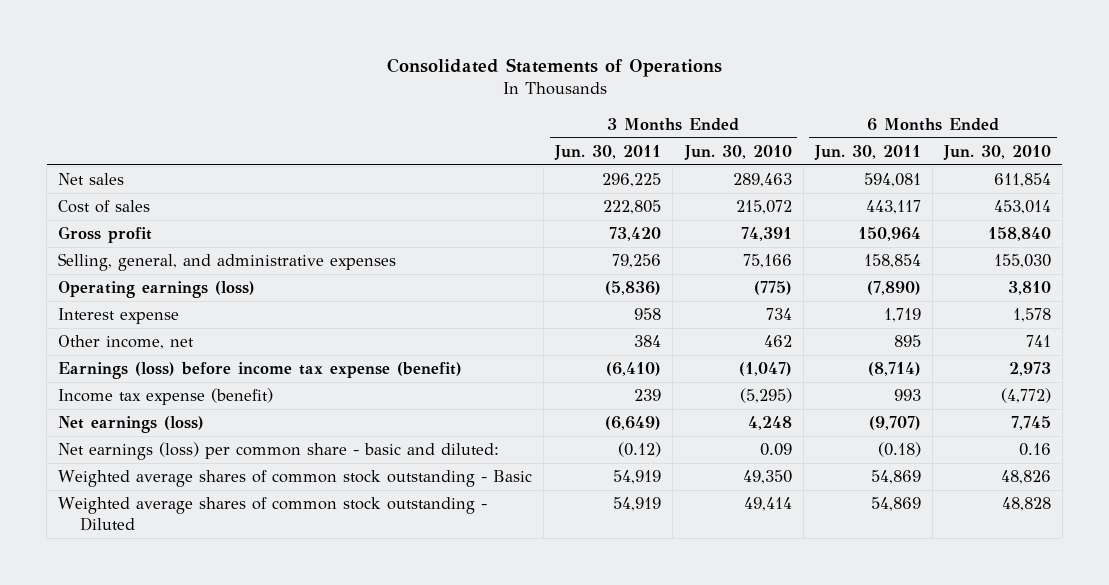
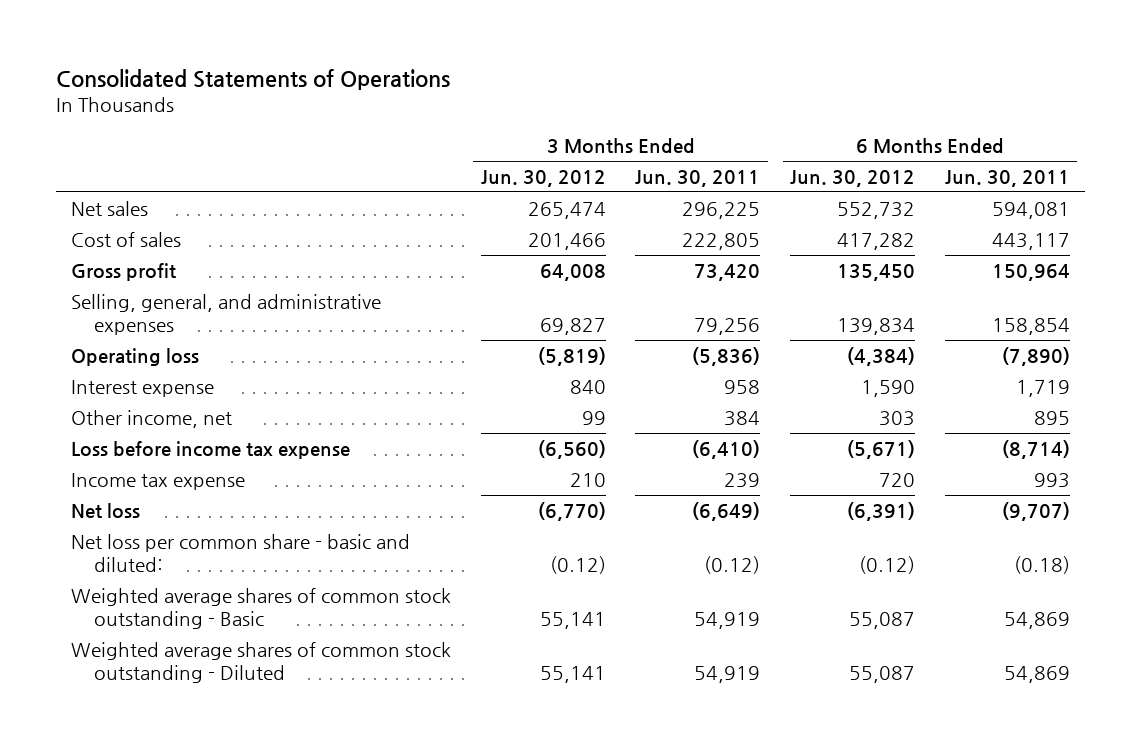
[683,144,792,160] Jun. 30, 2010 -> none
[942,144,1051,160] Jun. 30, 2010 -> none
none -> [480,170,606,188] Jun. 30, 2012
none -> [790,170,916,188] Jun. 30, 2012
[58,281,256,299] Operating earnings (loss) -> [71,348,200,367] Operating loss
[58,362,463,380] Earnings (loss) before income tax expense (benefit) -> [71,441,351,460] Loss before income tax expense
[58,388,274,406] Income tax expense (benefit) -> [71,473,246,491] Income tax expense
[58,416,205,434] Net earnings (loss) -> [71,503,141,519] Net loss
[58,442,500,461] Net earnings (loss) per common share - basic and diluted: -> [71,534,411,573] Net loss per common share - basic and diluted:

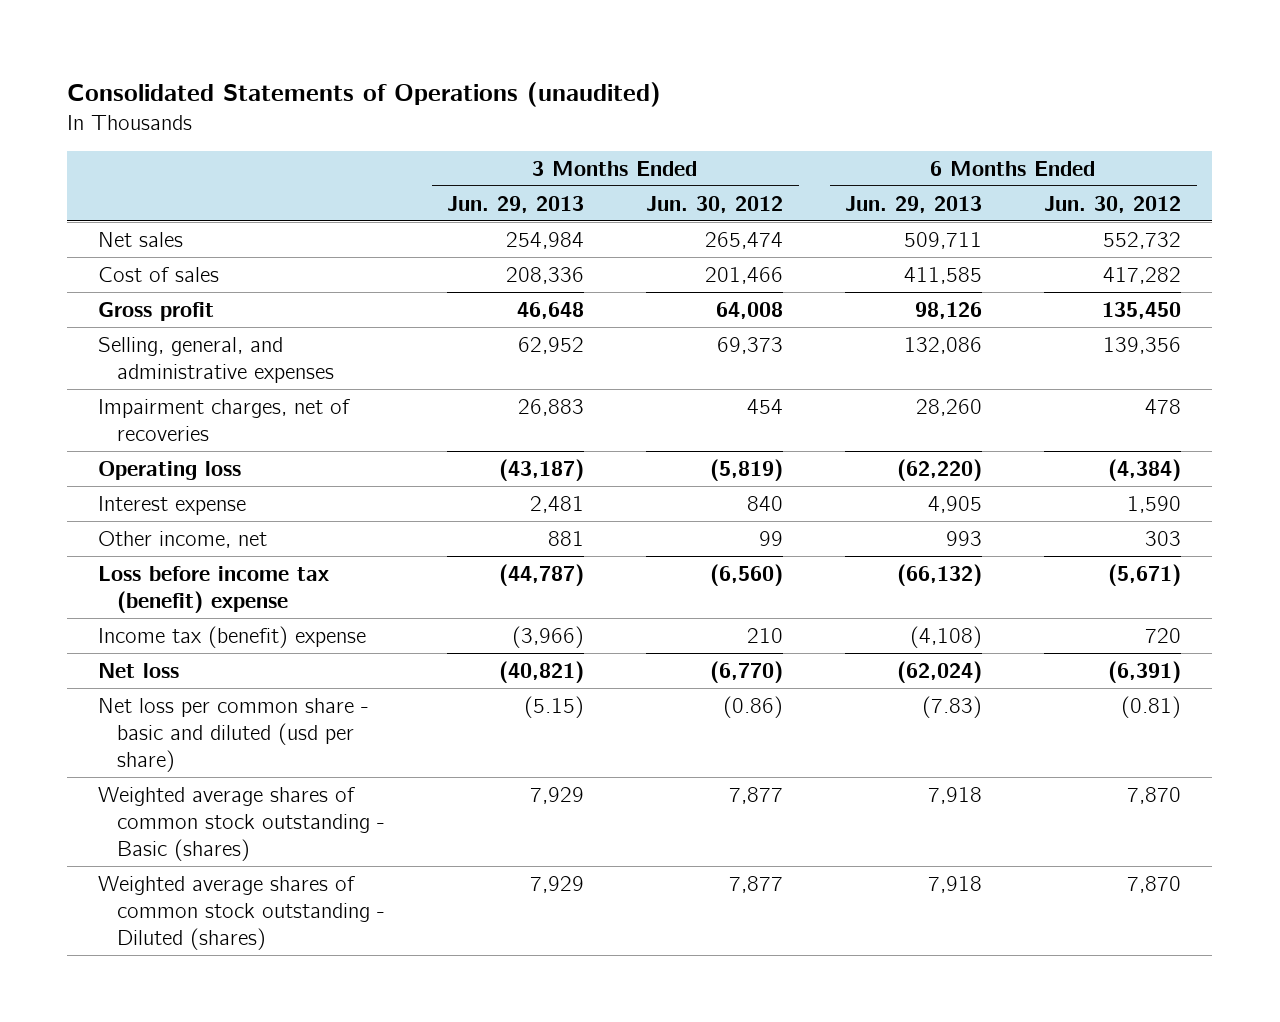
[56,68,451,90] Consolidated Statements of Operations -> [67,81,662,107] Consolidated Statements of Operations (unaudited)
[635,170,761,188] Jun. 30, 2011 -> none
[944,170,1070,188] Jun. 30, 2011 -> none
none -> [447,195,585,213] Jun. 29, 2013
none -> [845,195,983,213] Jun. 29, 2013
[539,318,606,336] 69,827 -> [717,336,784,354] 69,373
[837,318,916,336] 139,834 -> [1103,336,1182,354] 139,356
none -> [98,398,351,441] Impairment charges, net of recoveries
[71,441,351,460] Loss before income tax expense -> [98,565,330,613] Loss before income tax (benefit) expense
[71,473,246,491] Income tax expense -> [98,625,367,648] Income tax (benefit) expense
[71,534,411,573] Net loss per common share - basic and diluted: -> [98,697,370,772] Net loss per common share - basic and diluted (usd per share)
[549,556,606,575] (0.12) -> [723,695,784,718] (0.86)
[859,556,916,575] (0.12) -> [1121,695,1182,718] (0.81)
[71,588,452,630] Weighted average shares of common stock outstanding - Basic -> [98,786,385,861] Weighted average shares of common stock outstanding - Basic (shares)
[539,612,606,630] 55,141 -> [729,786,784,804] 7,877
[849,612,916,630] 55,087 -> [1127,786,1182,804] 7,870
[71,642,452,684] Weighted average shares of common stock outstanding - Diluted -> [98,875,385,950] Weighted average shares of common stock outstanding - Diluted (shares)
[539,666,606,684] 55,141 -> [729,875,784,893] 7,877
[849,666,916,684] 55,087 -> [1127,875,1182,893] 7,870

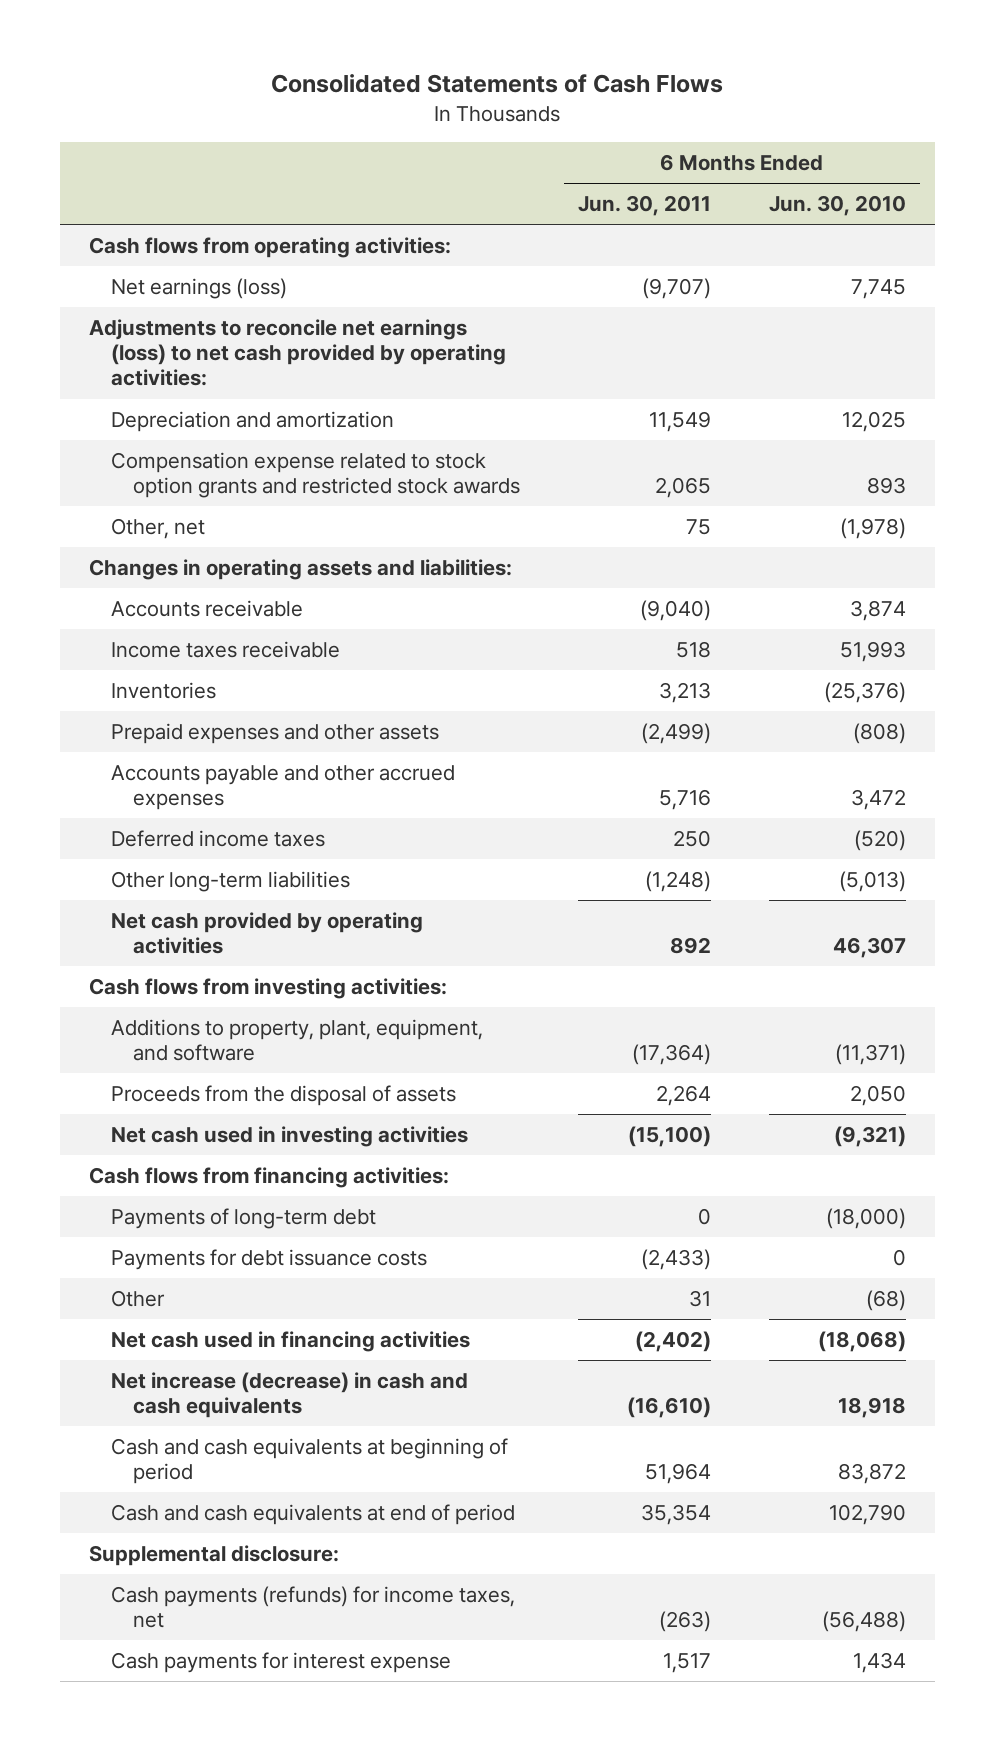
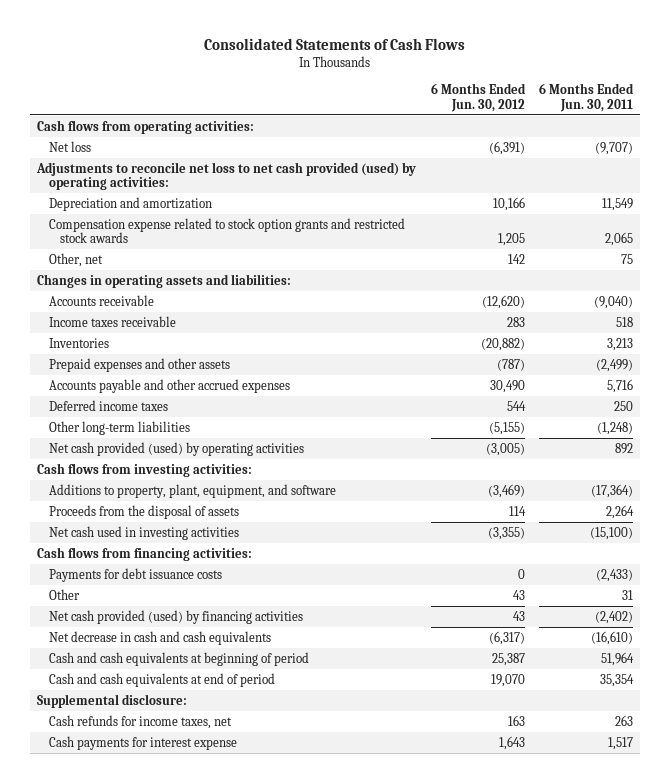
[768,195,906,217] Jun. 30, 2010 -> none
none -> [430,82,526,112] 6 Months Ended Jun. 30, 2012
[110,278,287,300] Net earnings (loss) -> [48,140,91,152] Net loss
[88,319,506,387] Adjustments to reconcile net earnings (loss) to net cash provided by operating activities: -> [36,161,417,191] Adjustments to reconcile net loss to net cash provided (used) by operating activities:
[110,912,423,955] Net cash provided by operating activities -> [48,441,304,456] Net cash provided (used) by operating activities
[110,1208,376,1230] Payments of long-term debt -> none
[110,1331,470,1353] Net cash used in financing activities -> [48,609,303,624] Net cash provided (used) by financing activities
[110,1372,468,1419] Net increase (decrease) in cash and cash equivalents -> [48,630,271,645] Net decrease in cash and cash equivalents
[110,1586,515,1629] Cash payments (refunds) for income taxes, net -> [48,714,232,729] Cash refunds for income taxes, net
[658,1611,711,1633] (263) -> [614,714,633,726] 263

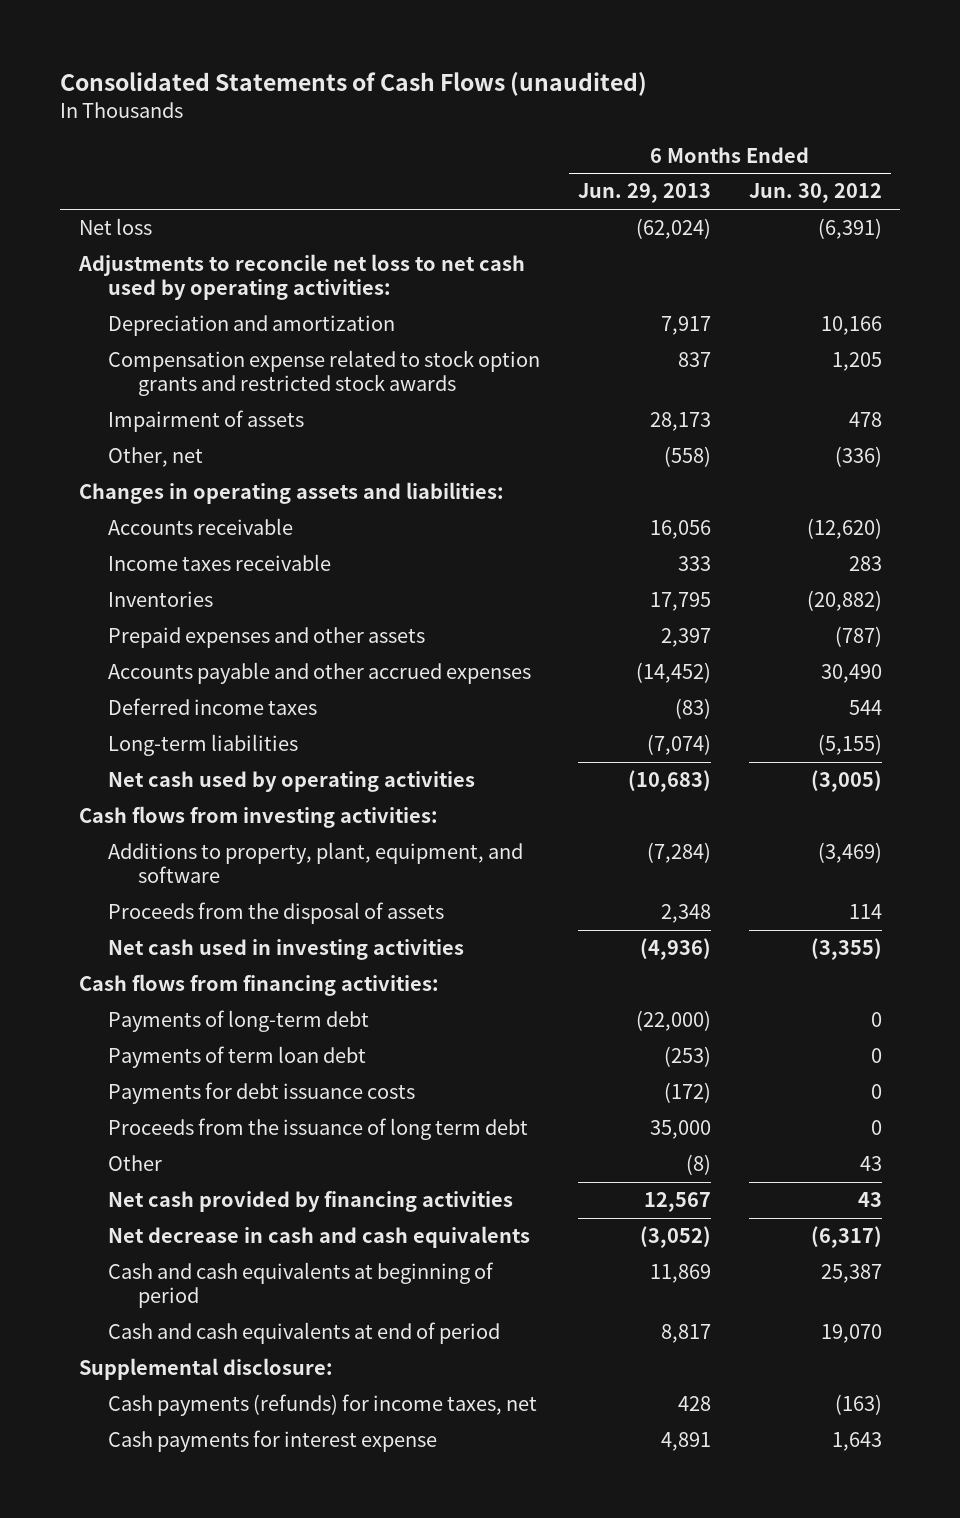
[204,37,466,50] Consolidated Statements of Cash Flows -> [59,71,647,96] Consolidated Statements of Cash Flows (unaudited)
[538,82,634,112] 6 Months Ended Jun. 30, 2011 -> none
none -> [577,183,711,204] Jun. 29, 2013
[37,119,255,134] Cash flows from operating activities: -> none
[36,161,417,191] Adjustments to reconcile net loss to net cash provided (used) by operating activities: -> [77,254,525,301] Adjustments to reconcile net loss to net cash used by operating activities:
none -> [108,410,305,433] Impairment of assets
[507,253,525,264] 142 -> [834,446,882,468] (336)
[48,420,190,435] Other long-term liabilities -> [108,734,299,757] Long-term liabilities
[48,441,304,456] Net cash provided (used) by operating activities -> [108,771,476,793] Net cash used by operating activities
none -> [108,1010,370,1033] Payments of long-term debt
none -> [108,1046,367,1069] Payments of term loan debt
none -> [108,1118,529,1141] Proceeds from the issuance of long term debt
[48,609,303,624] Net cash provided (used) by financing activities -> [108,1191,514,1213] Net cash provided by financing activities
[48,714,232,729] Cash refunds for income taxes, net -> [108,1394,538,1417] Cash payments (refunds) for income taxes, net
[507,714,525,726] 163 -> [834,1394,882,1416] (163)

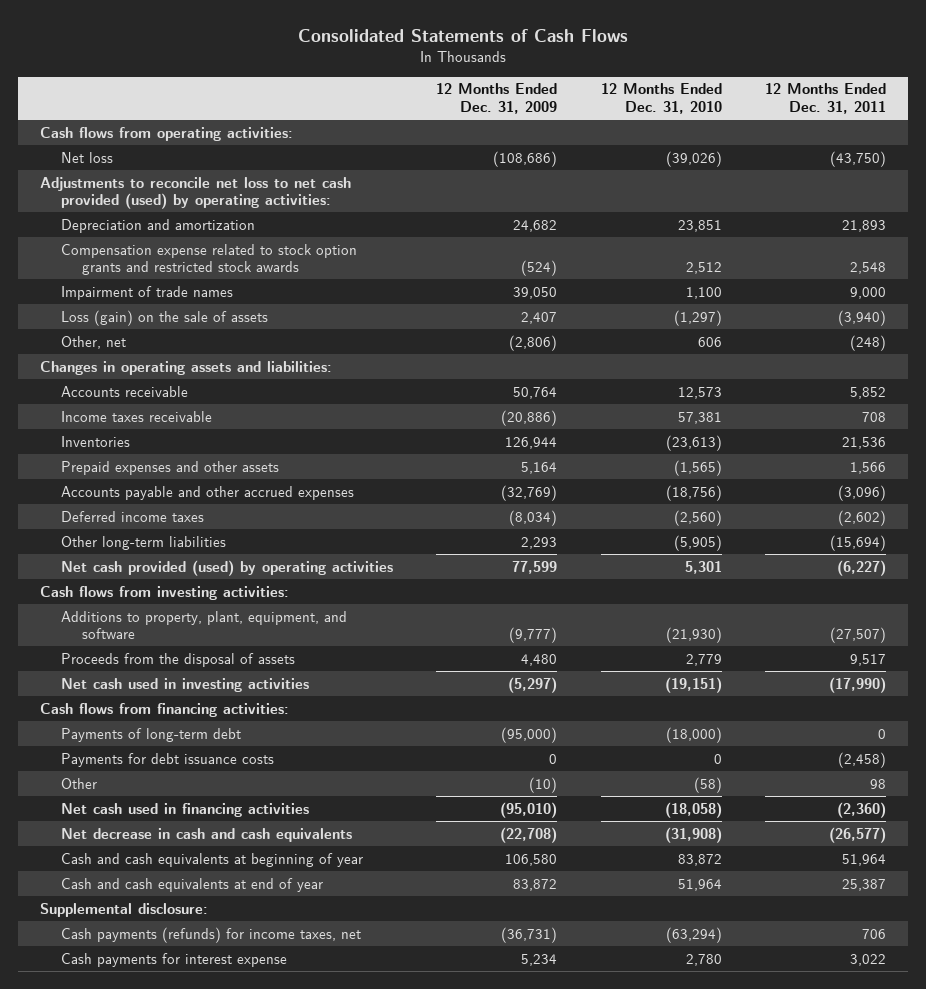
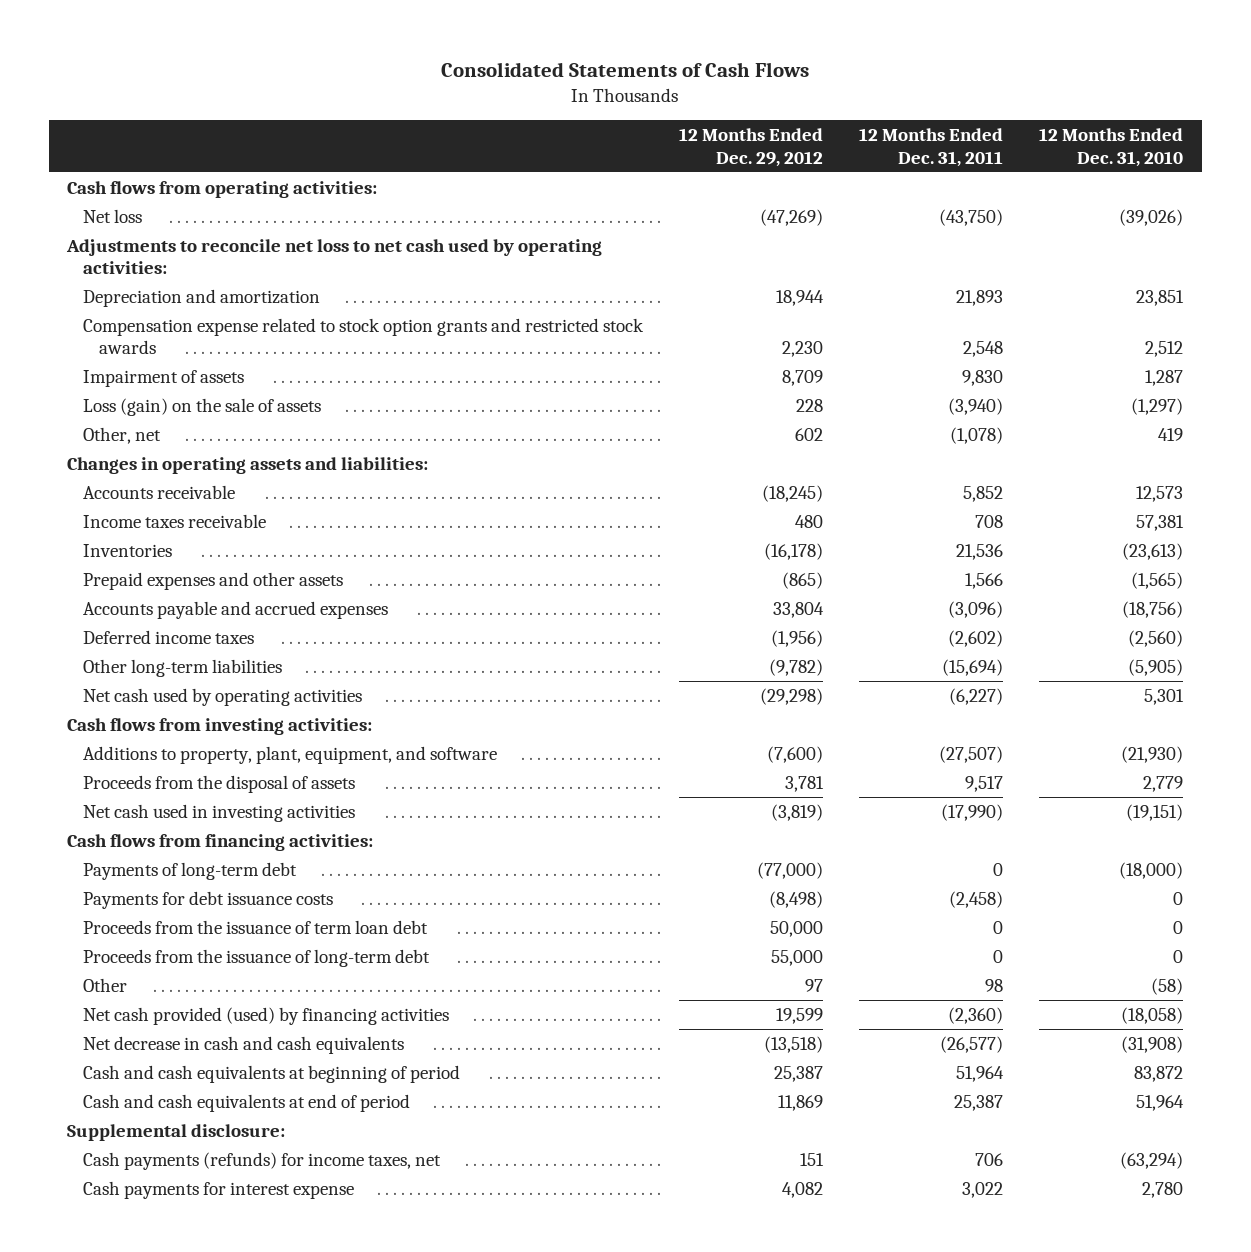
[436,83,558,115] 12 Months Ended Dec. 31, 2009 -> none
none -> [679,128,824,167] 12 Months Ended Dec. 29, 2012
[39,176,351,210] Adjustments to reconcile net loss to net cash provided (used) by operating activities: -> [66,238,603,275] Adjustments to reconcile net loss to net cash used by operating activities:
[60,285,233,300] Impairment of trade names -> none
none -> [82,369,244,387] Impairment of assets
[697,336,722,347] 606 -> [1158,427,1184,441] 419
[850,334,887,351] (248) -> [950,426,1004,444] (1,078)
[60,485,354,500] Accounts payable and other accrued expenses -> [82,600,388,619] Accounts payable and accrued expenses
[60,559,393,576] Net cash provided (used) by operating activities -> [82,687,362,706] Net cash used by operating activities
none -> [82,919,428,934] Proceeds from the issuance of term loan debt
none -> [82,948,430,967] Proceeds from the issuance of long-term debt
[60,802,309,817] Net cash used in financing activities -> [82,1006,449,1025] Net cash provided (used) by financing activities
[60,852,363,867] Cash and cash equivalents at beginning of year -> [82,1064,460,1083] Cash and cash equivalents at beginning of period
[60,877,323,892] Cash and cash equivalents at end of year -> [82,1093,410,1112] Cash and cash equivalents at end of period

